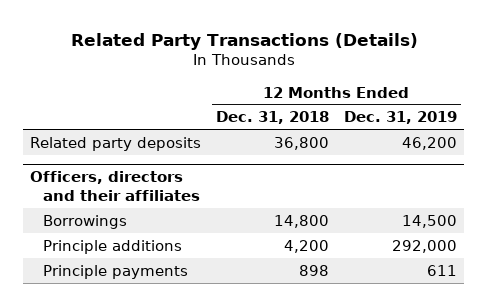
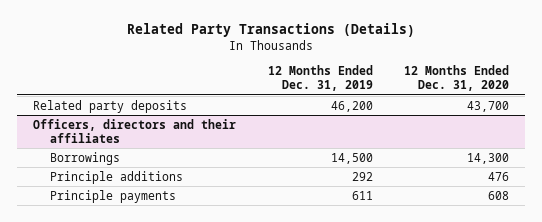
[216,111,330,125] Dec. 31, 2018 -> none
none -> [404,64,510,91] 12 Months Ended Dec. 31, 2020
[391,239,457,253] 292,000 -> [351,171,373,181] 292

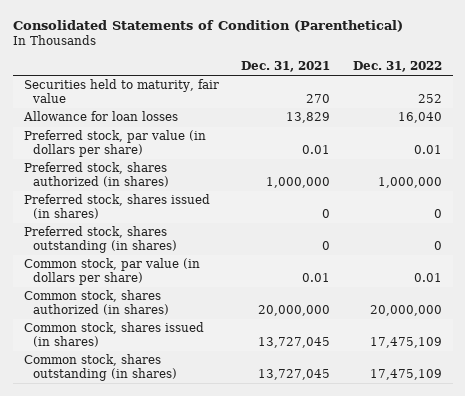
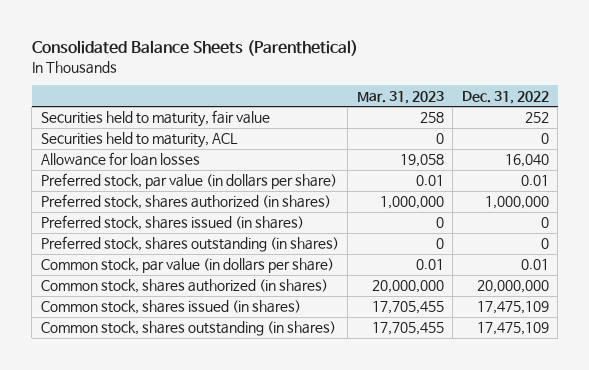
[12,20,403,33] Consolidated Statements of Condition (Parenthetical) -> [31,40,358,57] Consolidated Balance Sheets (Parenthetical)
[241,60,331,72] Dec. 31, 2021 -> none
none -> [356,90,444,104] Mar. 31, 2023
none -> [40,132,238,149] Securities held to maturity, ACL

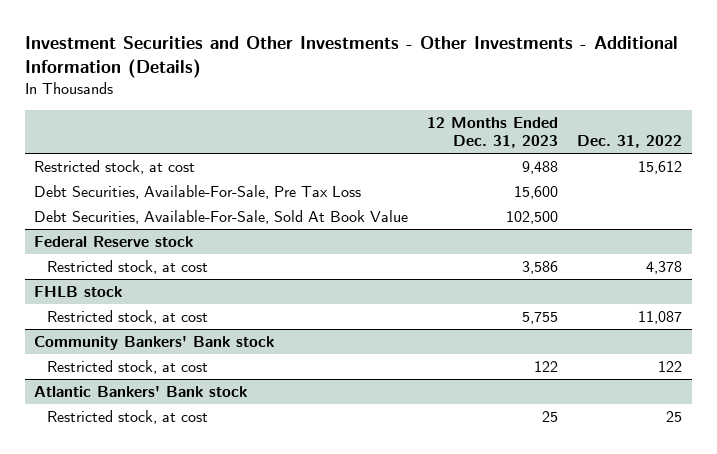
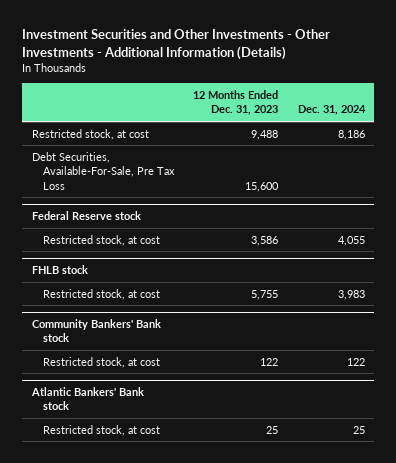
[577,135,683,149] Dec. 31, 2022 -> none
none -> [297,105,366,116] Dec. 31, 2024
[34,210,409,225] Debt Securities, Available-For-Sale, Sold At Book Value -> none

